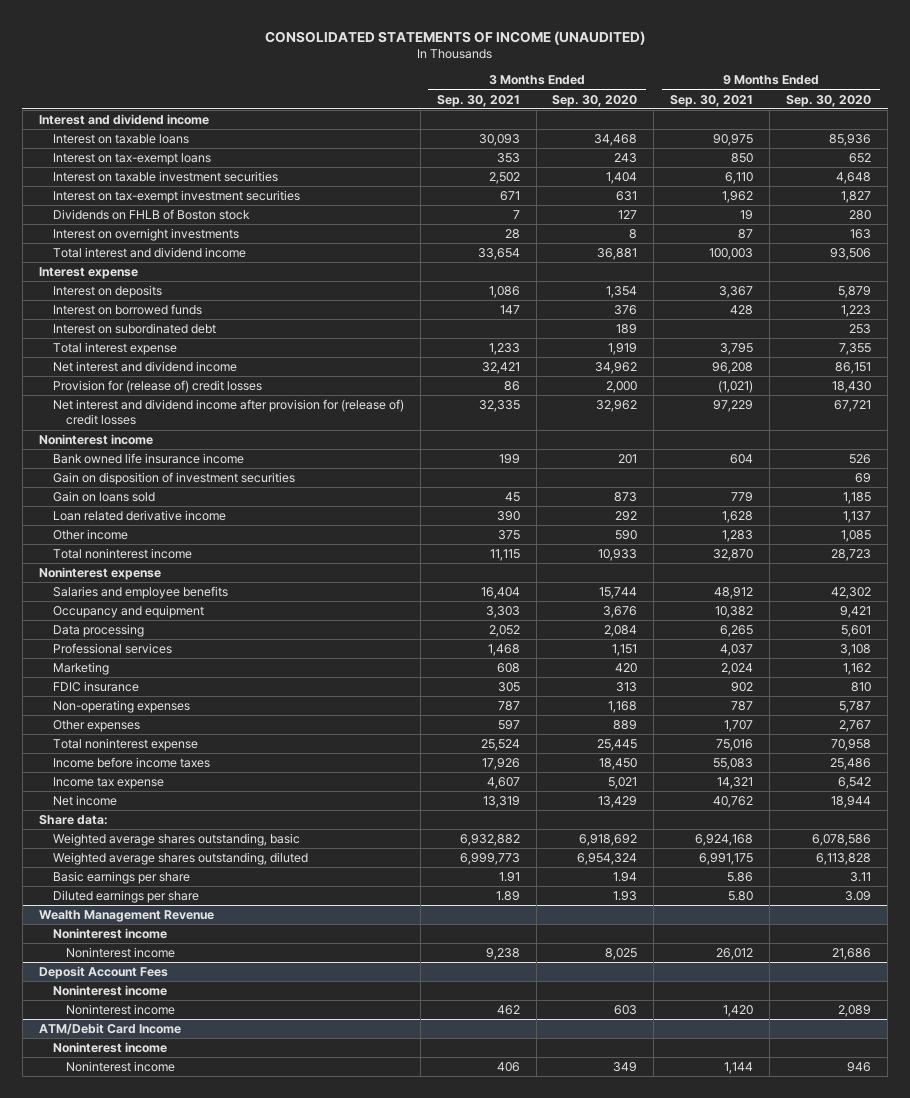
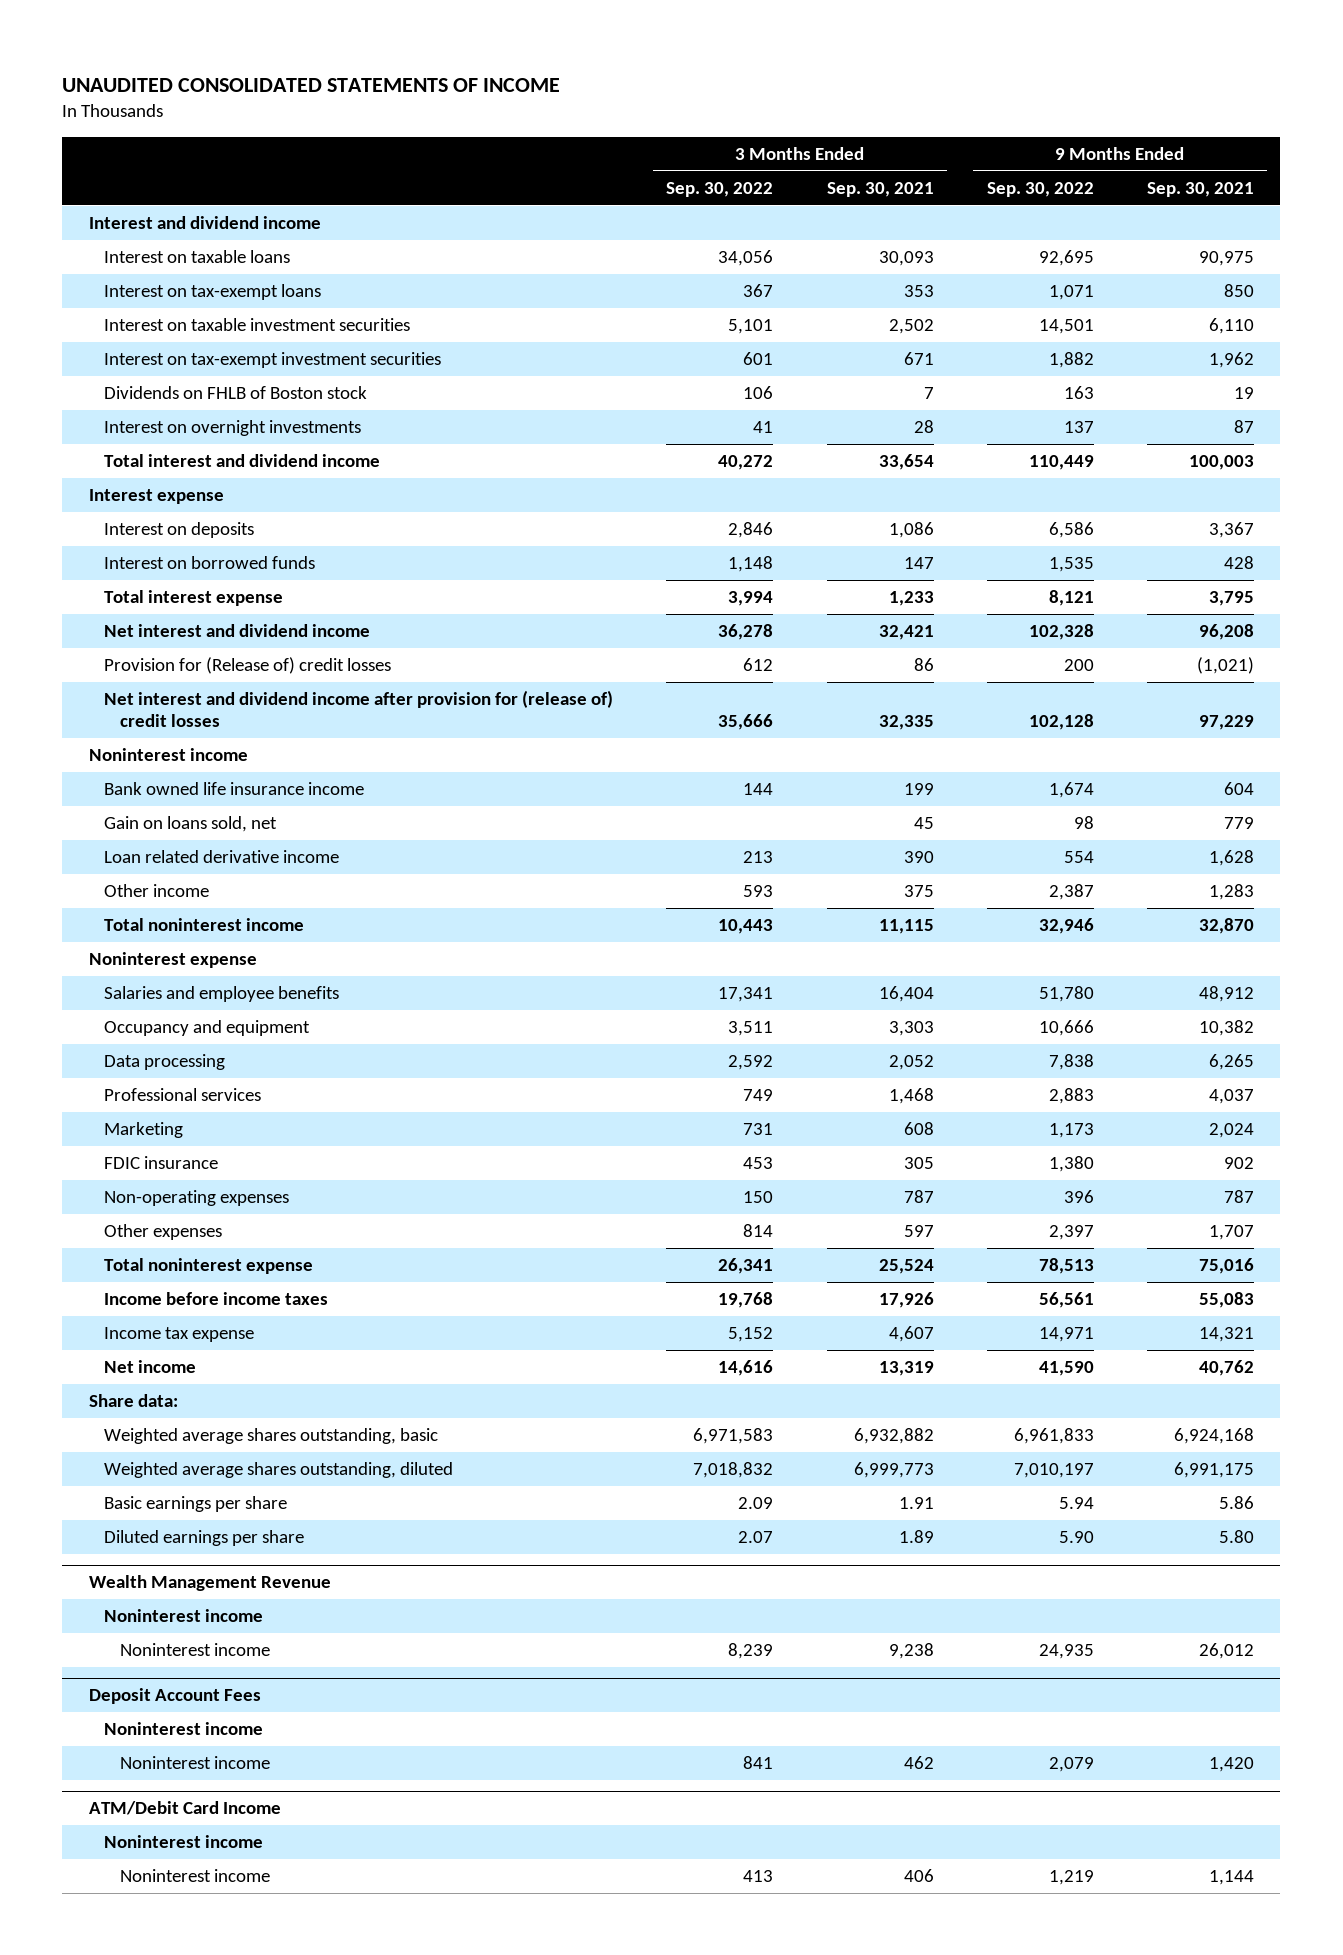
[265,30,646,45] CONSOLIDATED STATEMENTS OF INCOME (UNAUDITED) -> [62,77,561,92] UNAUDITED CONSOLIDATED STATEMENTS OF INCOME
[552,94,638,107] Sep. 30, 2020 -> none
[786,94,872,107] Sep. 30, 2020 -> none
none -> [666,182,774,198] Sep. 30, 2022
none -> [986,182,1094,198] Sep. 30, 2022
[52,322,216,334] Interest on subordinated debt -> none
[52,379,262,393] Provision for (release of) credit losses -> [104,657,392,675] Provision for (Release of) credit losses
[52,471,295,485] Gain on disposition of investment securities -> none
[52,490,155,502] Gain on loans sold -> [104,816,278,833] Gain on loans sold, net

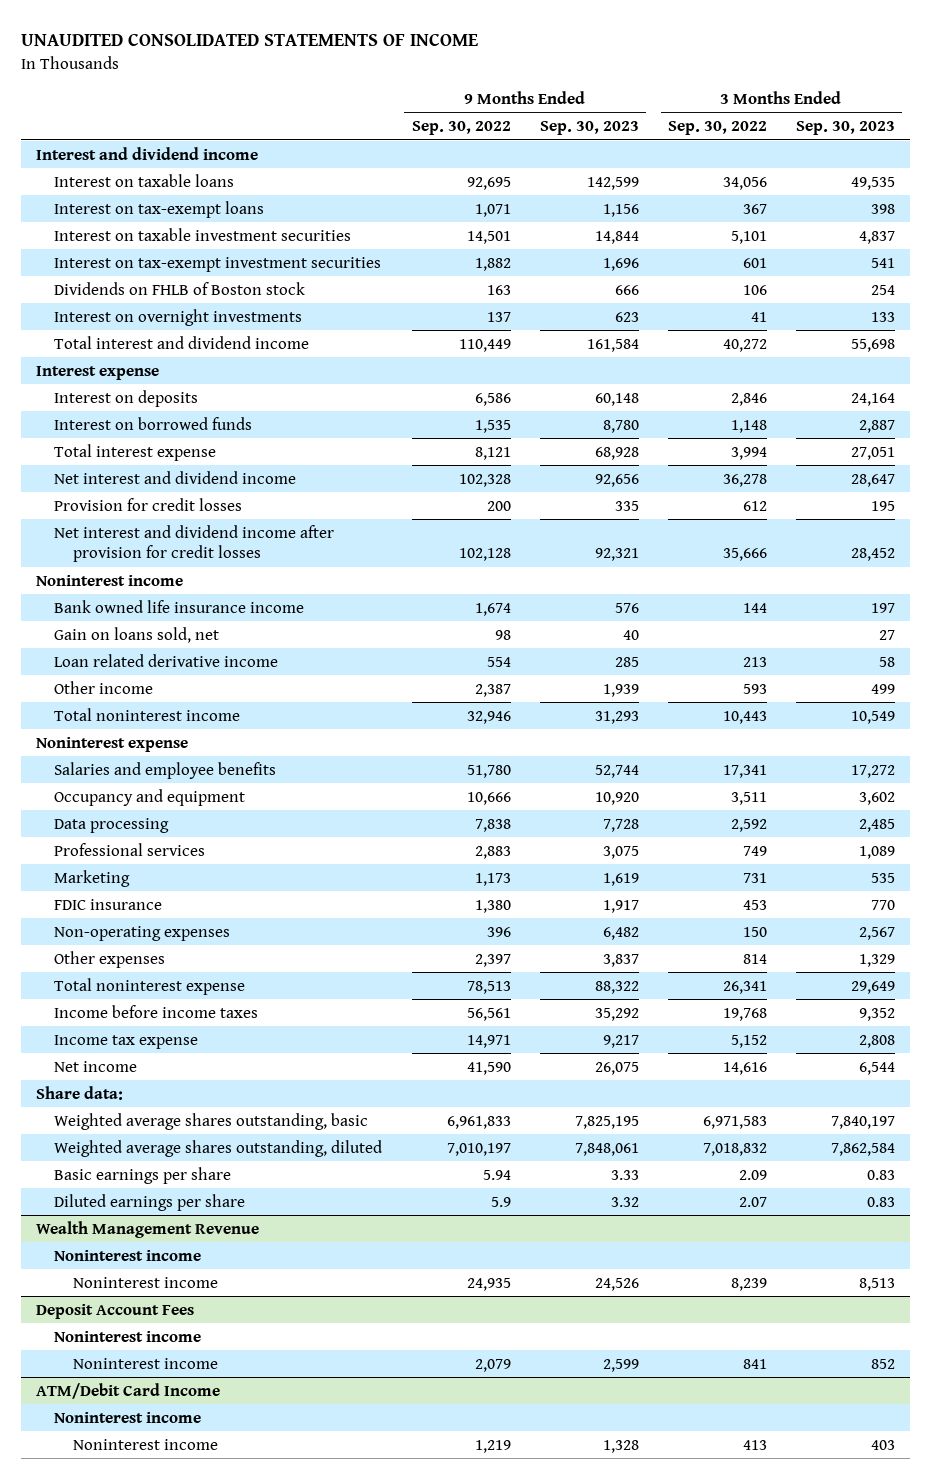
[826,182,934,198] Sep. 30, 2021 -> none
[1146,182,1254,198] Sep. 30, 2021 -> none
none -> [539,120,639,135] Sep. 30, 2023
none -> [795,120,895,135] Sep. 30, 2023
[104,657,392,675] Provision for (Release of) credit losses -> [54,497,243,511] Provision for credit losses
[104,690,614,728] Net interest and dividend income after provision for (release of) credit losses -> [54,524,335,563] Net interest and dividend income after provision for credit losses
[1058,1531,1094,1544] 5.90 -> [490,1196,511,1207] 5.9

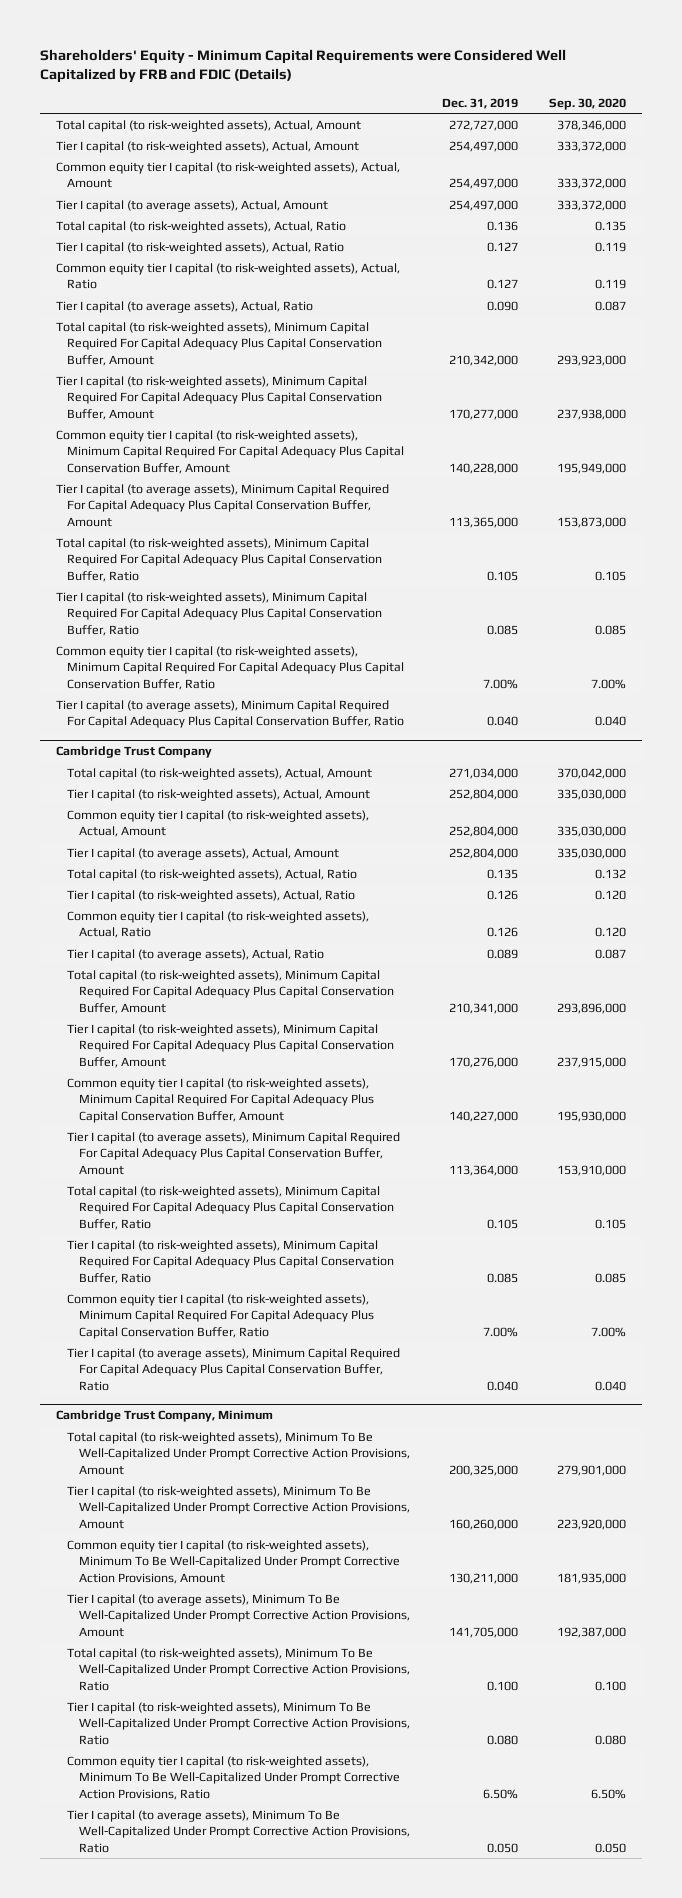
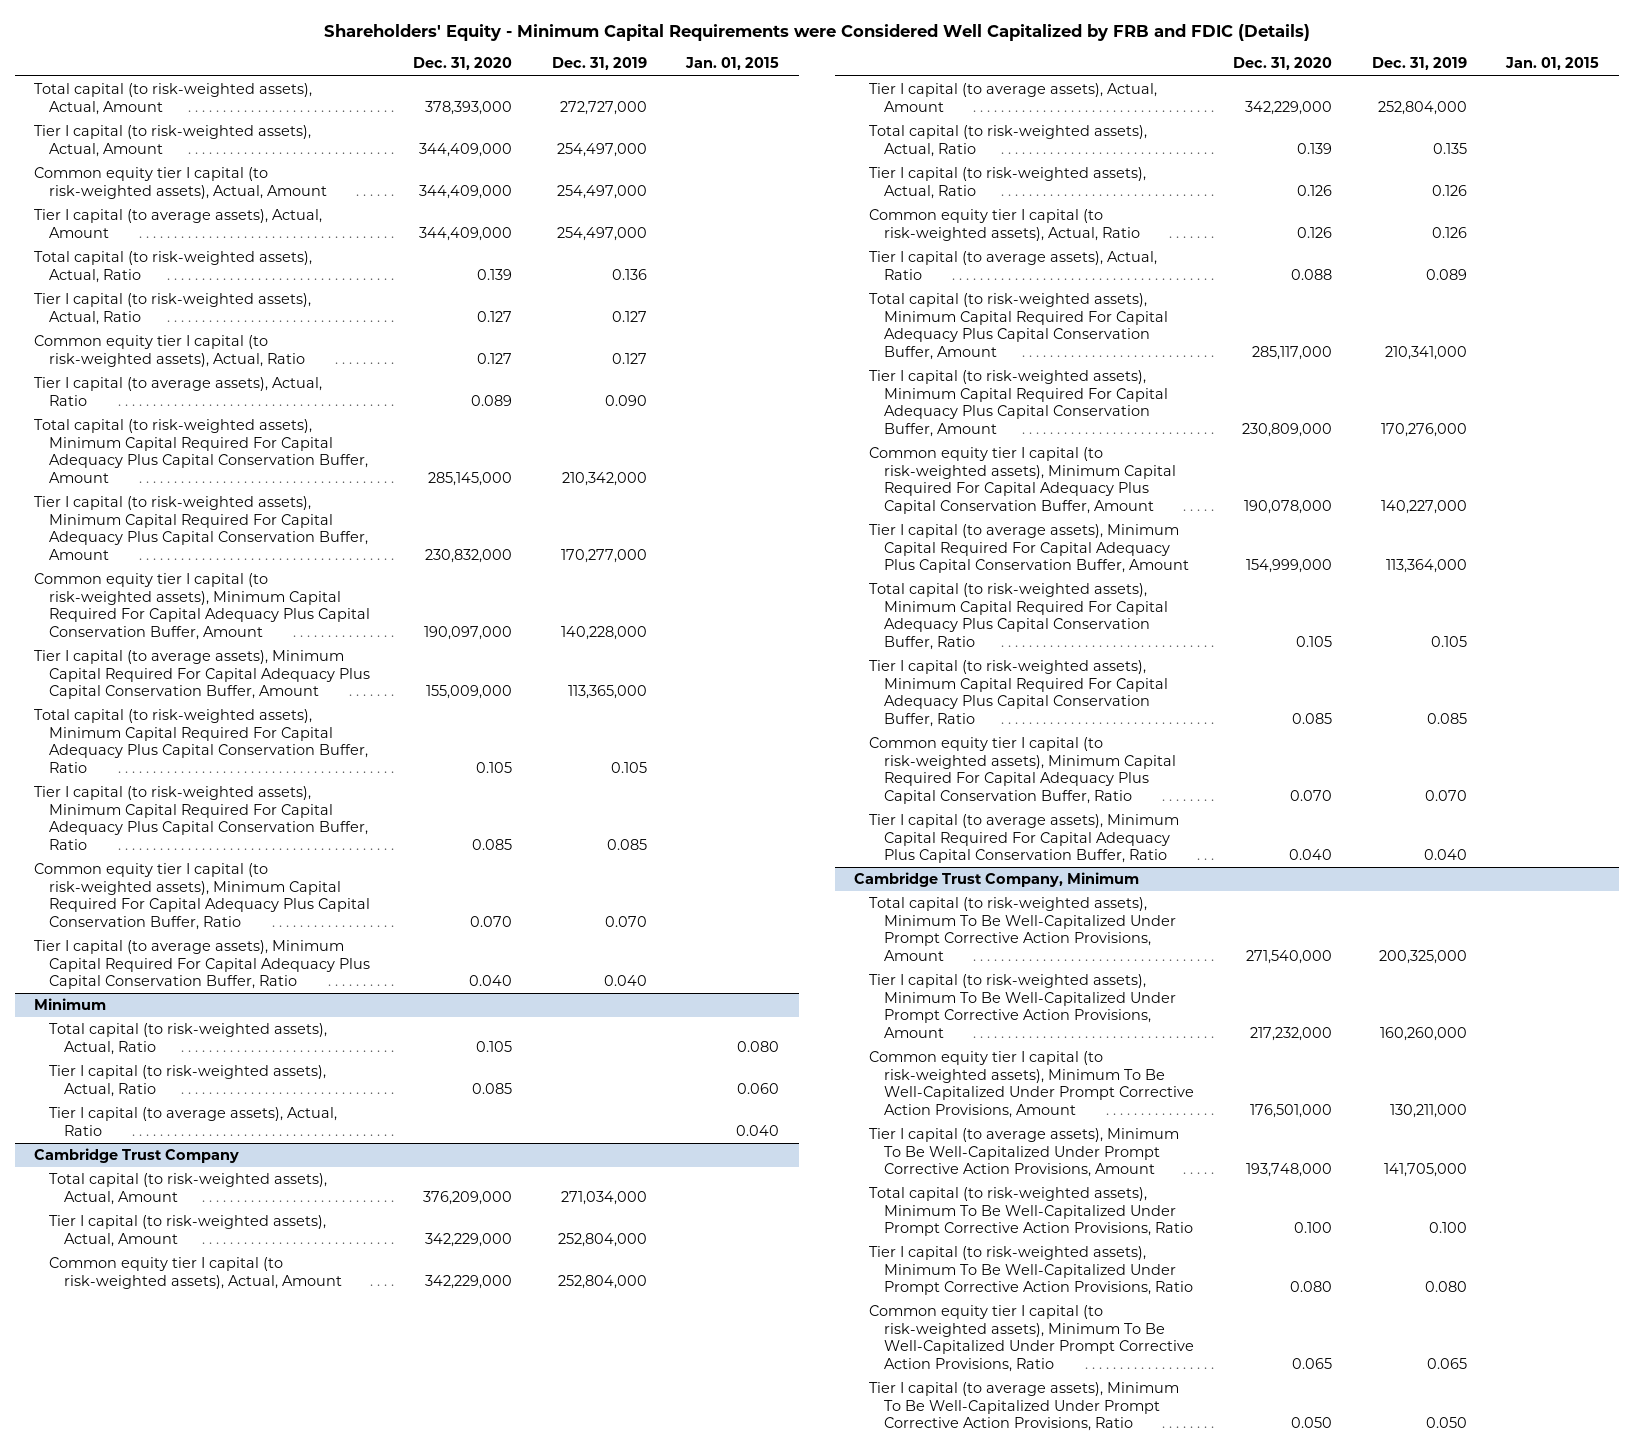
[549,97,627,110] Sep. 30, 2020 -> none
none -> [413,57,513,71] Dec. 31, 2020
none -> [685,57,780,71] Jan. 01, 2015
[482,678,518,689] 7.00% -> [604,915,647,927] 0.070
none -> [34,998,107,1011] Minimum
none -> [49,1023,328,1055] Total capital (to risk-weighted assets), Actual, Ratio
none -> [49,1065,327,1097] Tier I capital (to risk-weighted assets), Actual, Ratio
none -> [49,1107,338,1136] Tier I capital (to average assets), Actual, Ratio
[482,1326,518,1337] 7.00% -> [1424,789,1467,801] 0.070
[482,1788,518,1799] 6.50% -> [1426,1357,1467,1369] 0.065

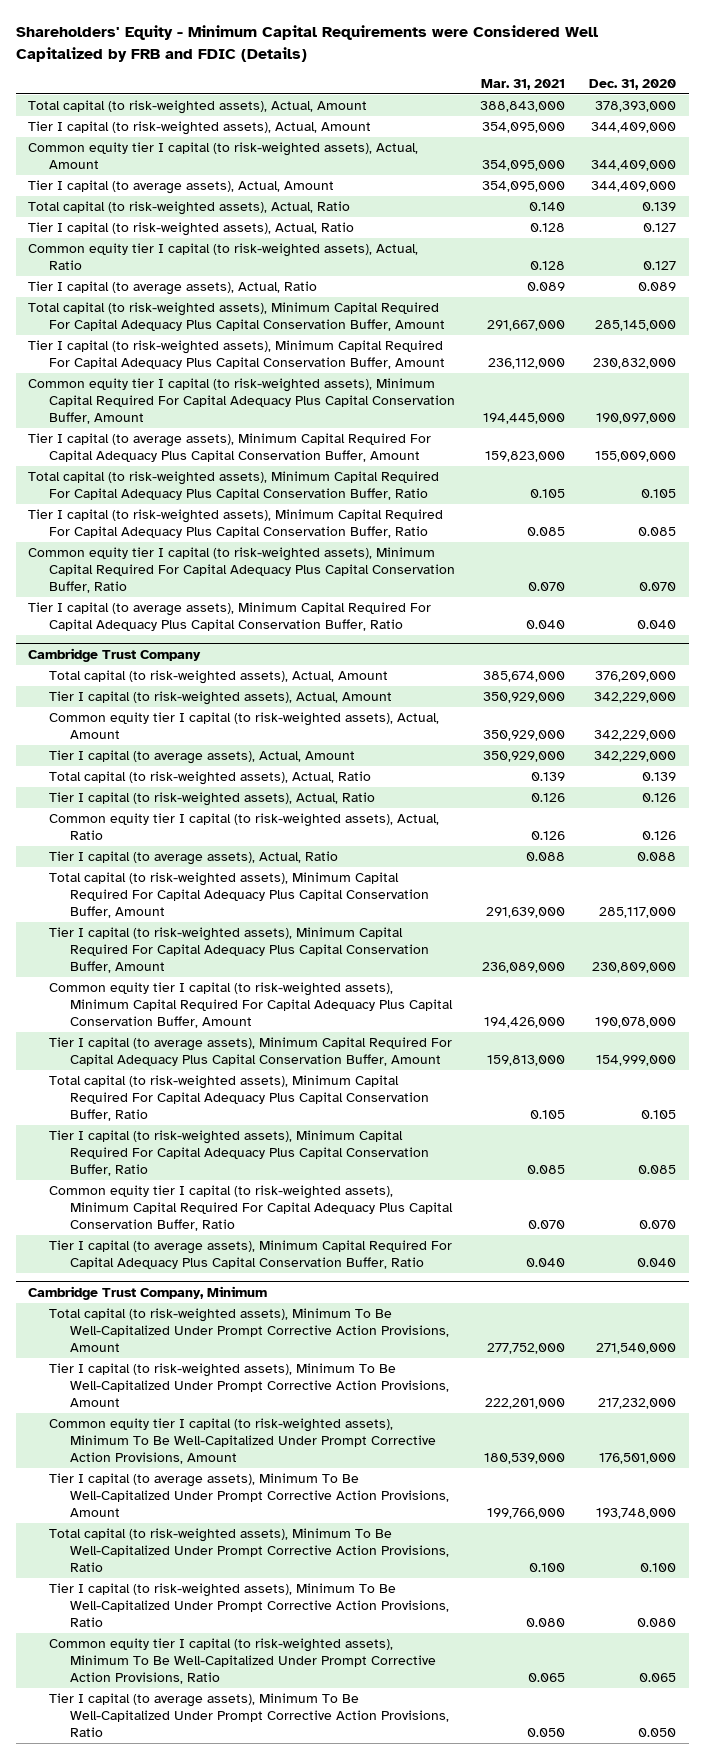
[551,57,647,71] Dec. 31, 2019 -> none
[685,57,780,71] Jan. 01, 2015 -> none
none -> [480,78,565,90] Mar. 31, 2021
[34,998,107,1011] Minimum -> none
[49,1023,328,1055] Total capital (to risk-weighted assets), Actual, Ratio -> none
[49,1065,327,1097] Tier I capital (to risk-weighted assets), Actual, Ratio -> none
[49,1107,338,1136] Tier I capital (to average assets), Actual, Ratio -> none

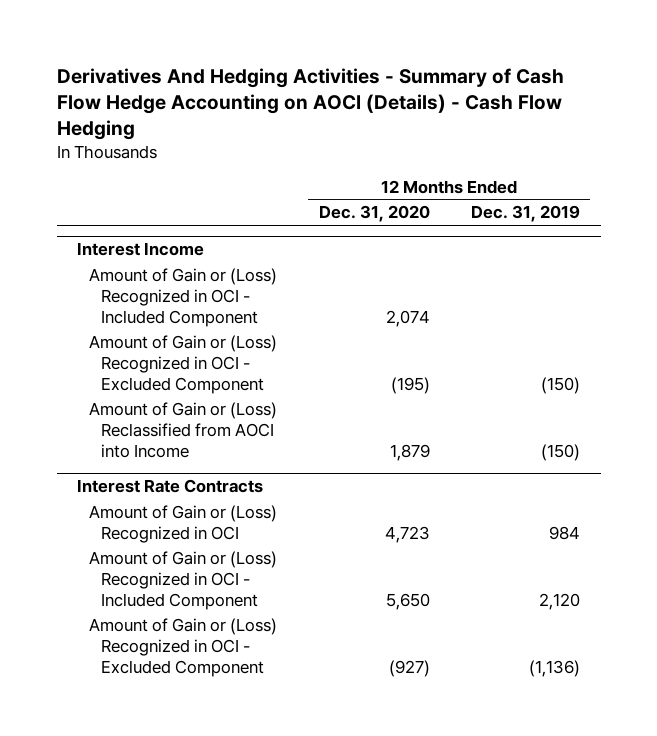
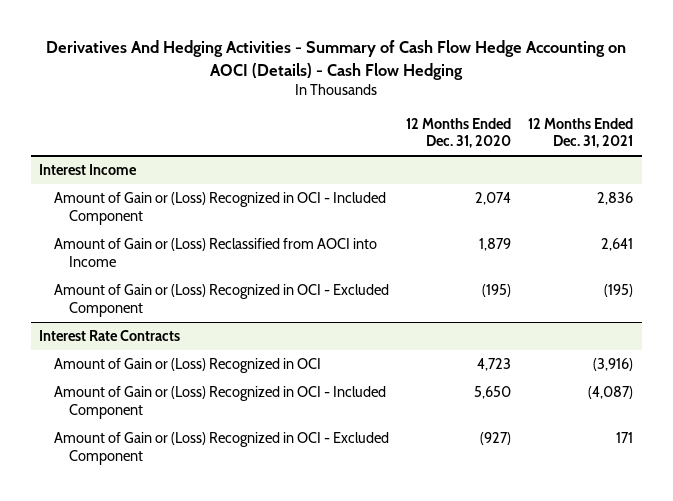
[470,205,580,223] Dec. 31, 2019 -> none
none -> [528,117,634,149] 12 Months Ended Dec. 31, 2021
[89,334,278,394] Amount of Gain or (Loss) Recognized in OCI - Excluded Component -> [54,284,390,317] Amount of Gain or (Loss) Recognized in OCI - Excluded Component

